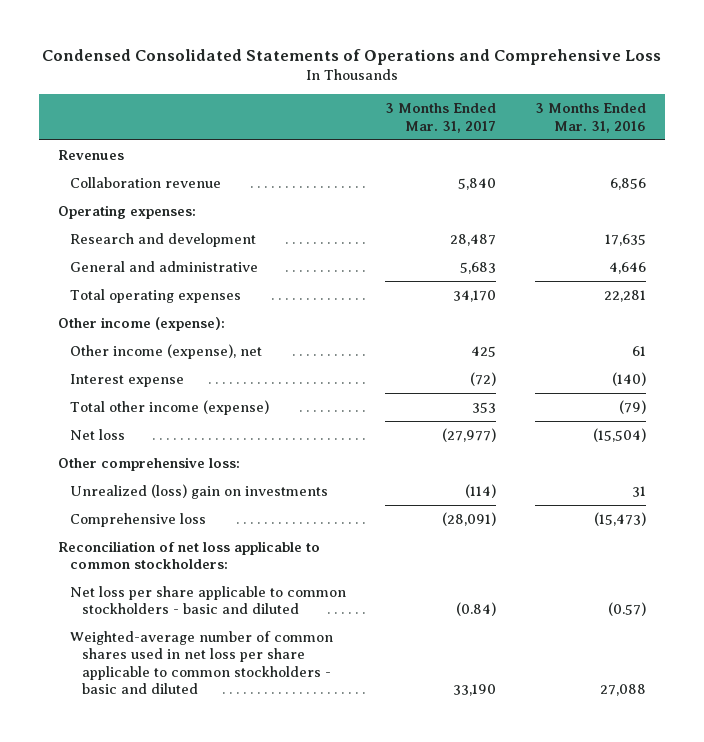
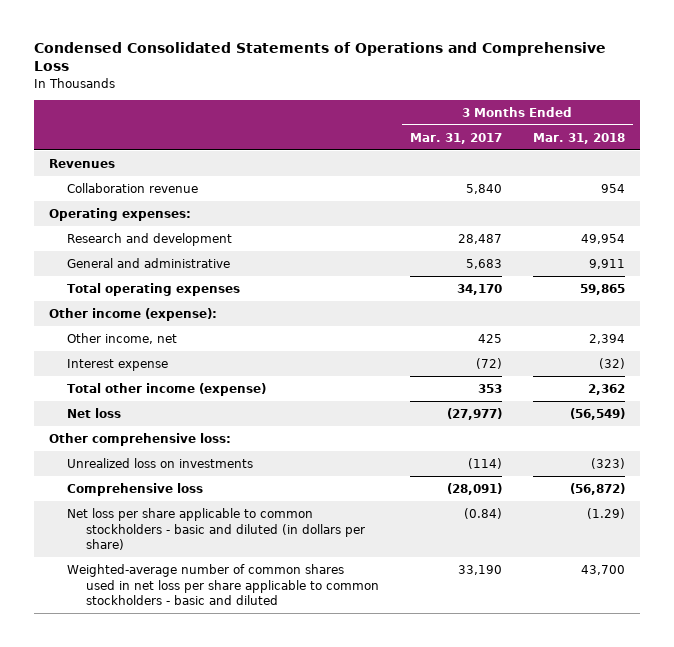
[534,103,646,133] 3 Months Ended Mar. 31, 2016 -> none
none -> [532,132,625,144] Mar. 31, 2018
[69,343,262,359] Other income (expense), net -> [67,332,178,344] Other income, net
[69,483,328,499] Unrealized (loss) gain on investments -> [67,457,254,468] Unrealized loss on investments
[58,540,321,570] Reconciliation of net loss applicable to common stockholders: -> none
[69,585,346,615] Net loss per share applicable to common stockholders - basic and diluted -> [67,507,365,551] Net loss per share applicable to common stockholders - basic and diluted (in dollars per share)

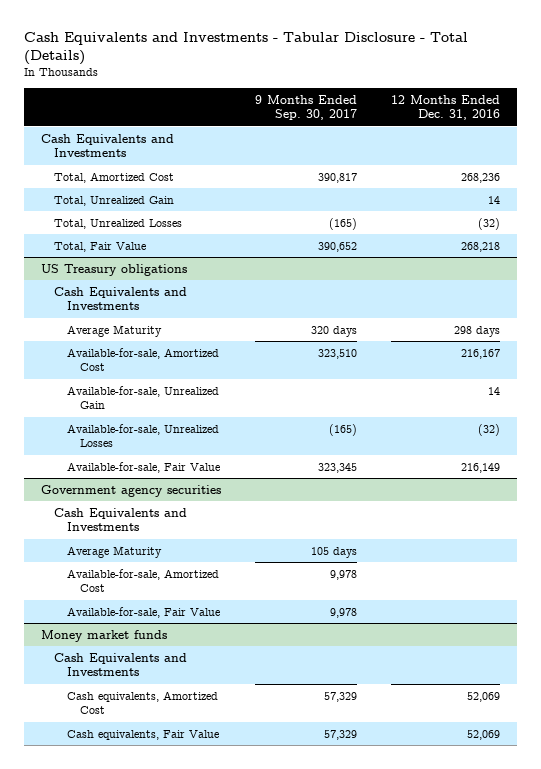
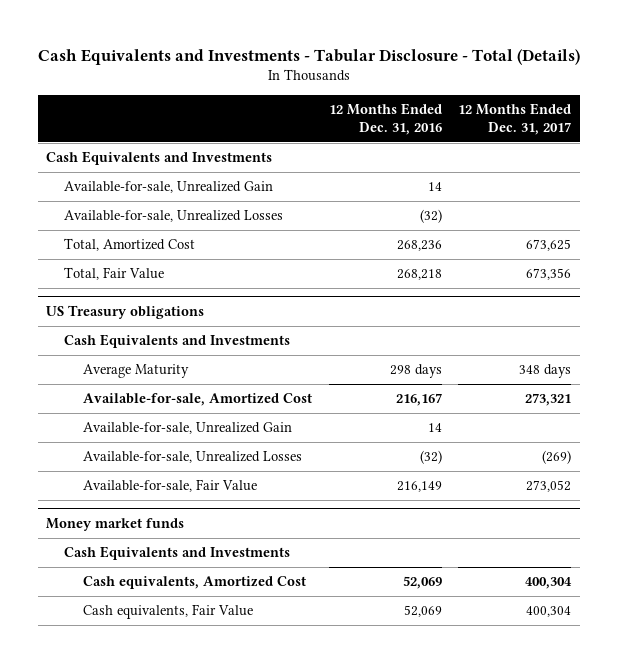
[254,94,357,121] 9 Months Ended Sep. 30, 2017 -> none
none -> [458,103,572,135] 12 Months Ended Dec. 31, 2017
none -> [64,181,274,194] Available-for-sale, Unrealized Gain
none -> [64,210,284,223] Available-for-sale, Unrealized Losses
[53,195,174,206] Total, Unrealized Gain -> none
[53,218,182,229] Total, Unrealized Losses -> none
[40,484,221,497] Government agency securities -> none
[53,507,187,532] Cash Equivalents and Investments -> none
[66,545,162,558] Average Maturity -> none
[66,568,219,593] Available-for-sale, Amortized Cost -> none
[66,606,220,618] Available-for-sale, Fair Value -> none

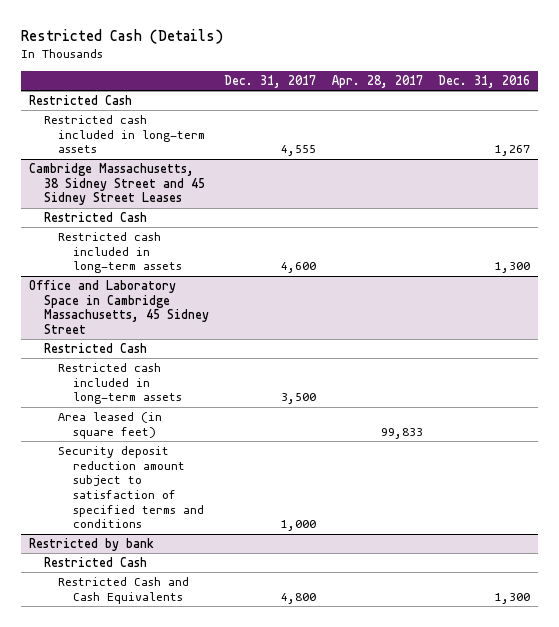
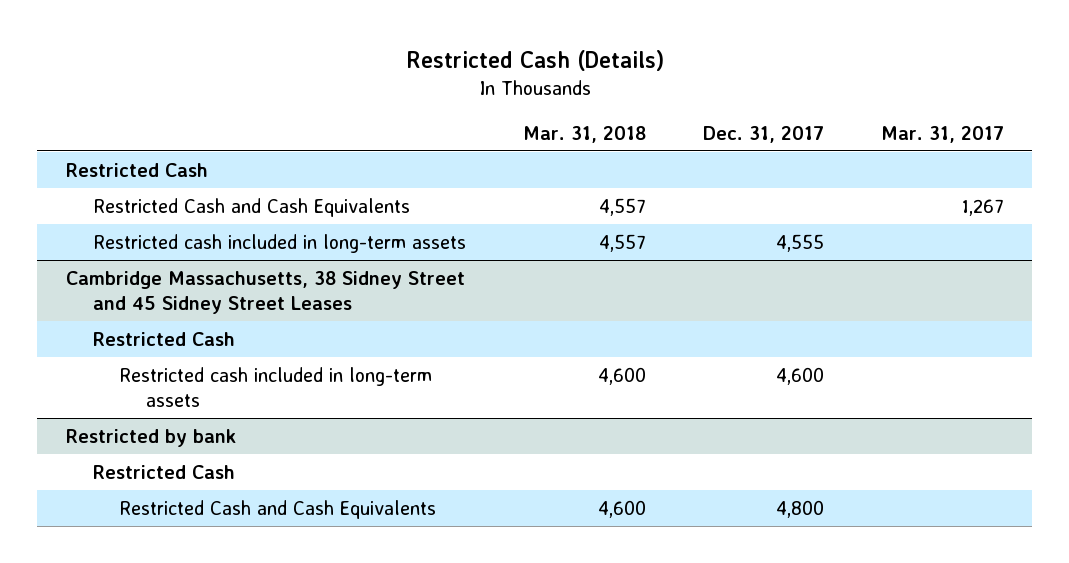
[331,74,423,88] Apr. 28, 2017 -> none
[438,74,531,88] Dec. 31, 2016 -> none
none -> [522,125,646,143] Mar. 31, 2018
none -> [880,125,1004,143] Mar. 31, 2017
none -> [92,197,410,217] Restricted Cash and Cash Equivalents
[28,280,209,335] Office and Laboratory Space in Cambridge Massachusetts, 45 Sidney Street -> none
[43,343,147,354] Restricted Cash -> none
[58,363,182,405] Restricted cash included in long-term assets -> none
[58,412,163,439] Area leased (in square feet) -> none
[58,446,204,529] Security deposit reduction amount subject to satisfaction of specified terms and conditions -> none

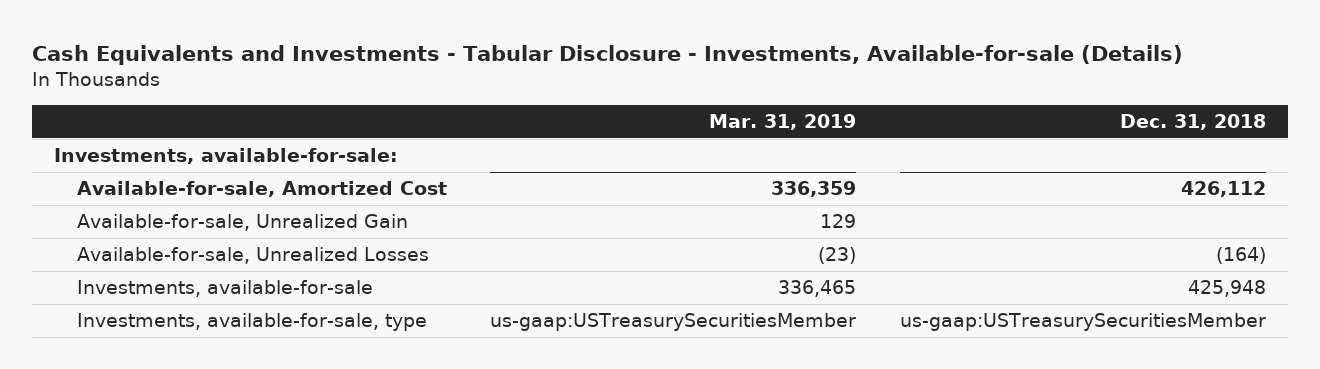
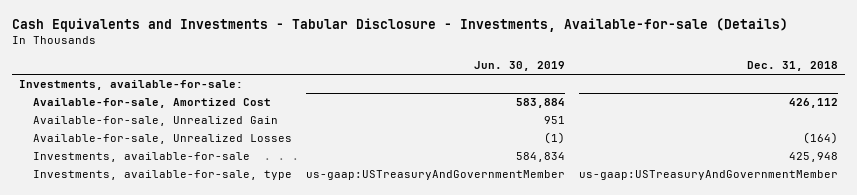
[709,113,857,130] Mar. 31, 2019 -> none
none -> [474,60,566,71] Jun. 30, 2019
[899,313,1266,332] us-gaap:USTreasurySecuritiesMember -> [579,170,839,181] us-gaap:USTreasuryAndGovernmentMember

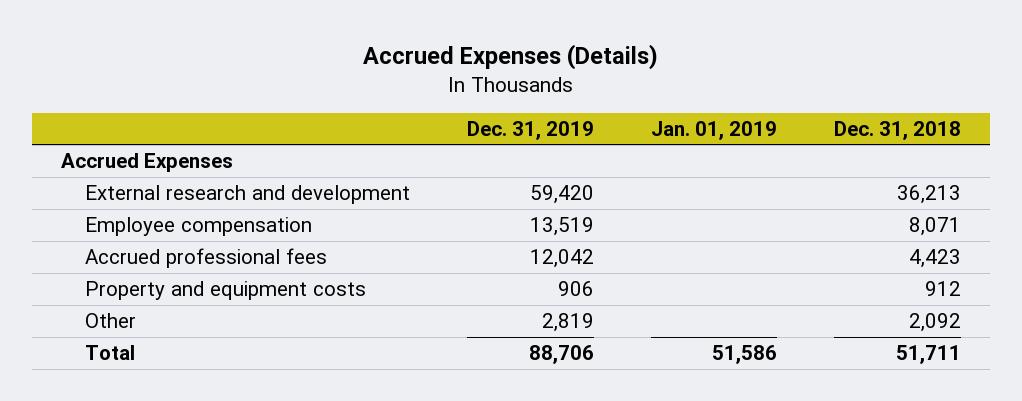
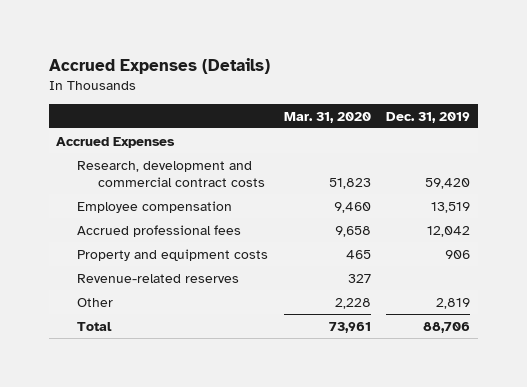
[650,120,777,140] Jan. 01, 2019 -> none
[834,120,962,140] Dec. 31, 2018 -> none
none -> [283,111,371,123] Mar. 31, 2020
[84,185,410,205] External research and development -> [77,160,266,187] Research, development and commercial contract costs
none -> [77,273,240,283] Revenue-related reserves

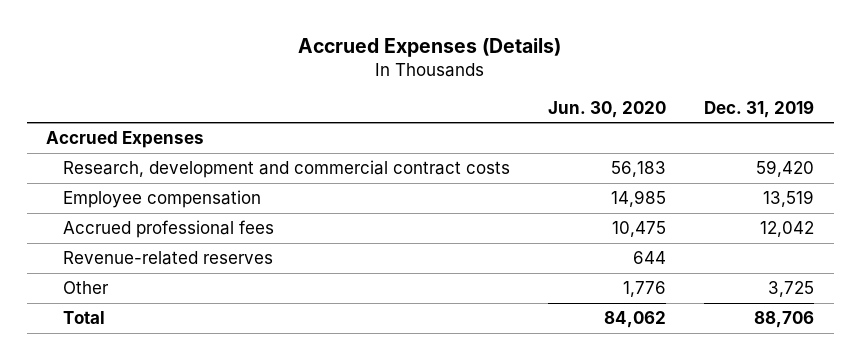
[283,111,371,123] Mar. 31, 2020 -> none
none -> [548,100,667,118] Jun. 30, 2020
[77,248,269,261] Property and equipment costs -> none
[436,297,471,309] 2,819 -> [768,281,815,298] 3,725

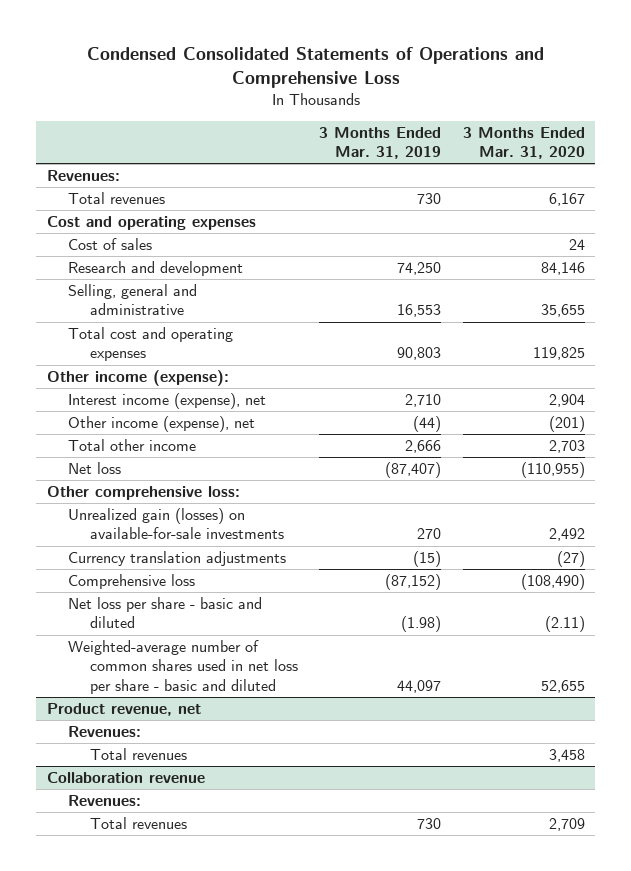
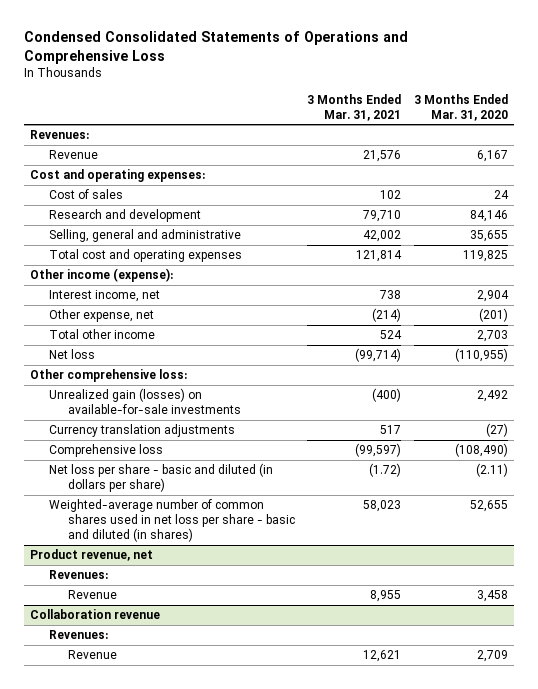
[319,126,442,160] 3 Months Ended Mar. 31, 2019 -> none
none -> [307,93,402,121] 3 Months Ended Mar. 31, 2021
[68,192,166,205] Total revenues -> [48,150,98,160] Revenue
[46,216,256,231] Cost and operating expenses -> [29,169,205,183] Cost and operating expenses:
[68,393,267,410] Interest income (expense), net -> [48,290,160,303] Interest income, net
[68,416,256,433] Other income (expense), net -> [48,309,154,323] Other expense, net
[68,597,263,629] Net loss per share - basic and diluted -> [48,463,273,493] Net loss per share - basic and diluted (in dollars per share)
[68,640,298,694] Weighted-average number of common shares used in net loss per share - basic and diluted -> [48,499,295,543] Weighted-average number of common shares used in net loss per share - basic and diluted (in shares)
[89,748,187,761] Total revenues -> [67,590,117,600] Revenue
[89,817,187,830] Total revenues -> [67,650,117,660] Revenue

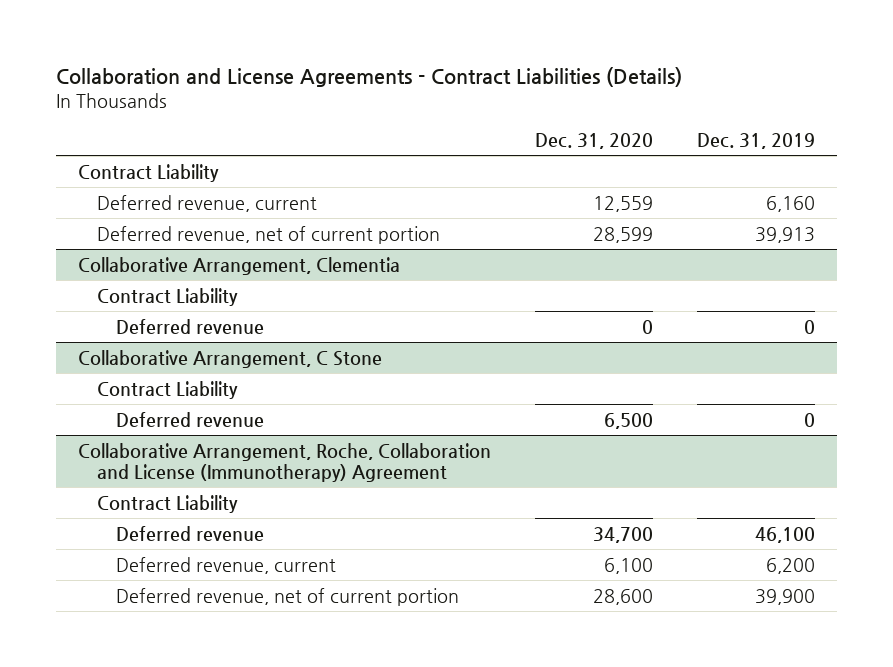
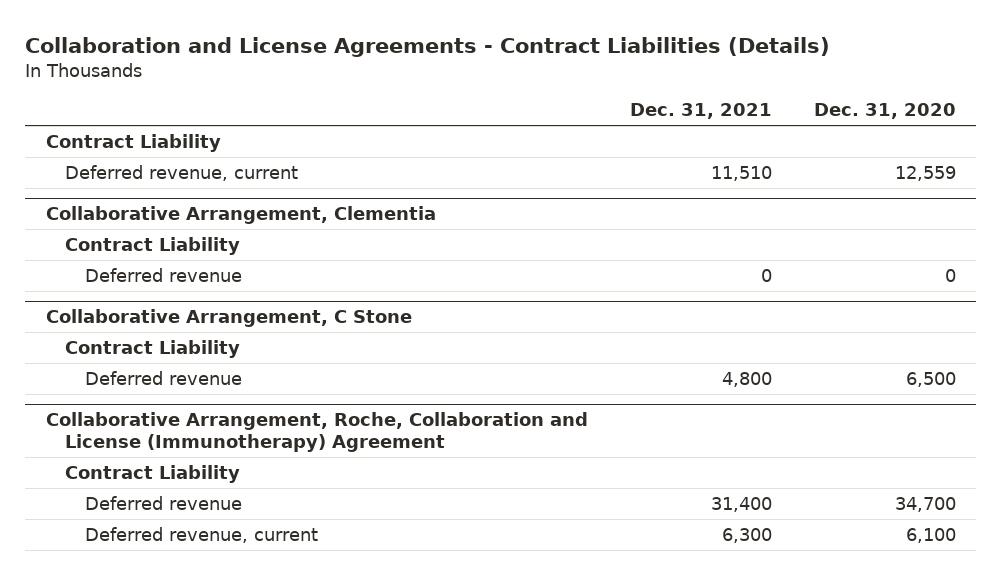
[697,132,816,149] Dec. 31, 2019 -> none
none -> [629,103,772,120] Dec. 31, 2021
[97,225,441,244] Deferred revenue, net of current portion -> none
[115,587,459,606] Deferred revenue, net of current portion -> none

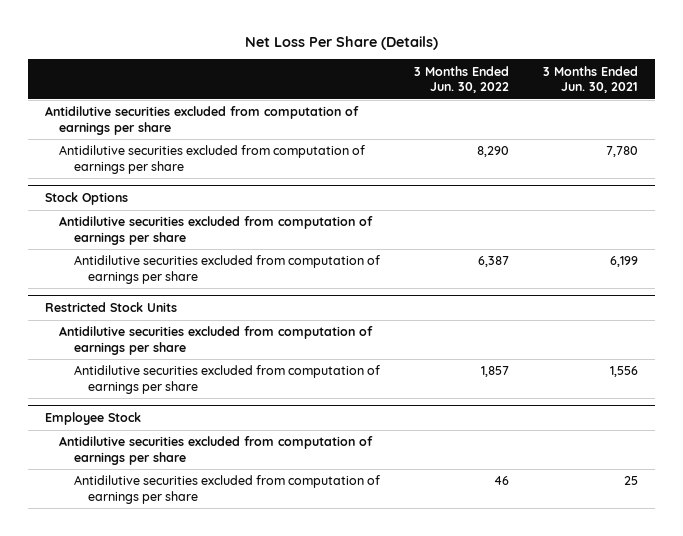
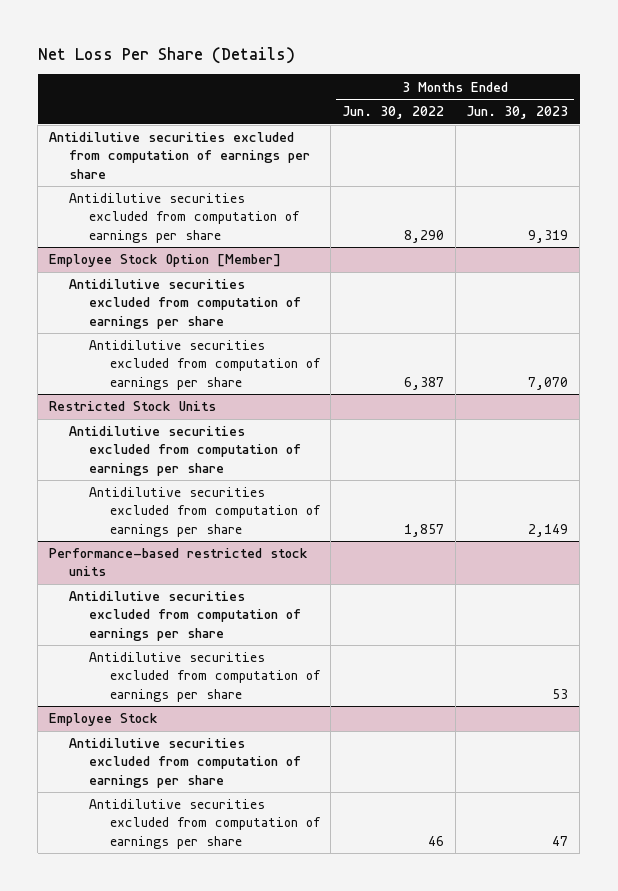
[543,65,639,93] 3 Months Ended Jun. 30, 2021 -> none
none -> [466,106,569,120] Jun. 30, 2023
[44,192,128,206] Stock Options -> [49,254,282,268] Employee Stock Option [Member]
none -> [49,548,309,577] Performance-based restricted stock units
none -> [69,591,302,641] Antidilutive securities excluded from computation of earnings per share
none -> [89,652,321,702] Antidilutive securities excluded from computation of earnings per share

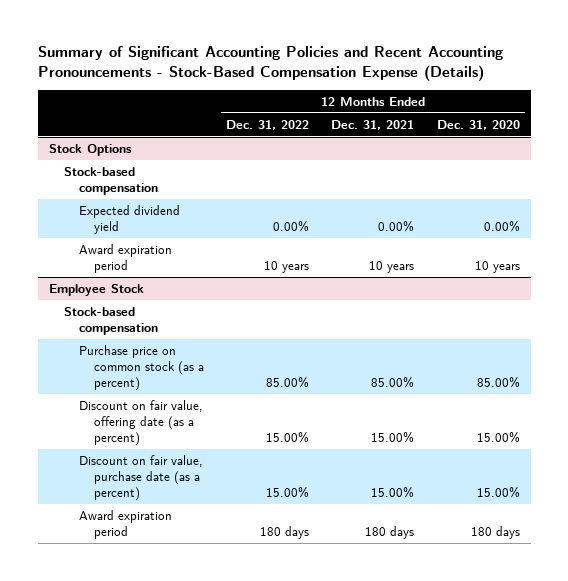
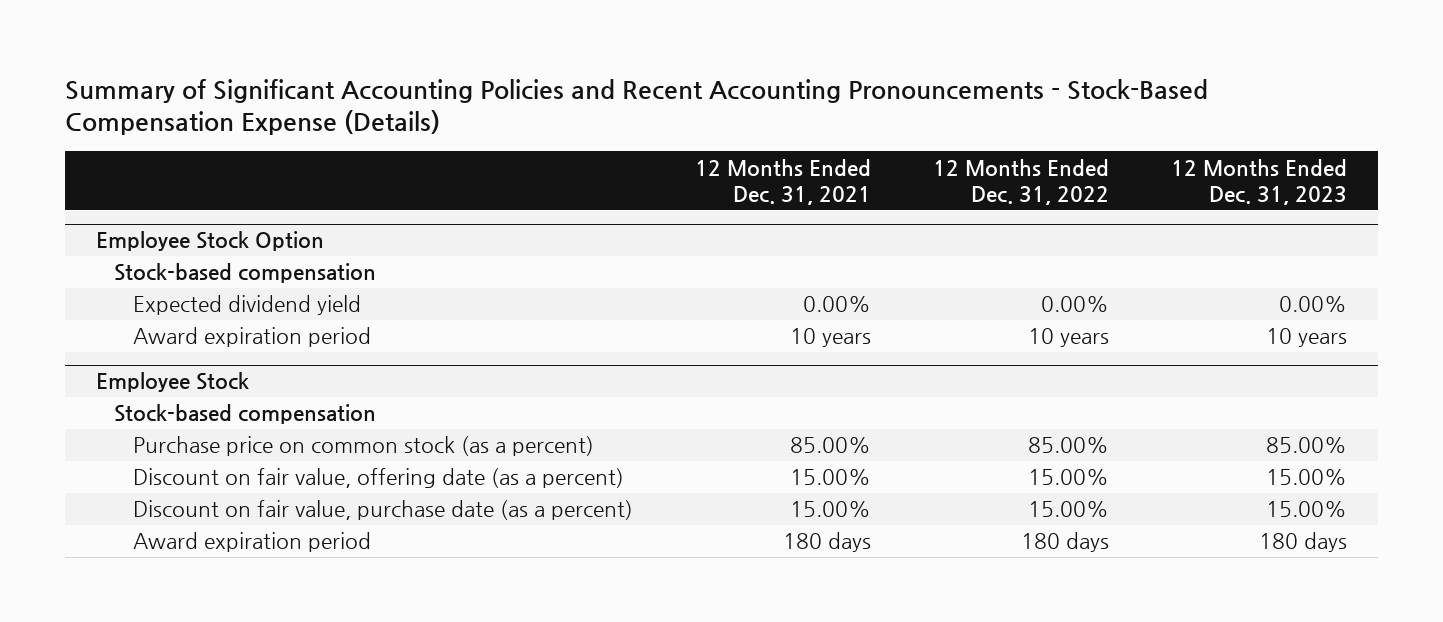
[436,119,520,130] Dec. 31, 2020 -> none
none -> [1170,158,1347,206] 12 Months Ended Dec. 31, 2023
[48,143,132,156] Stock Options -> [95,231,324,252] Employee Stock Option

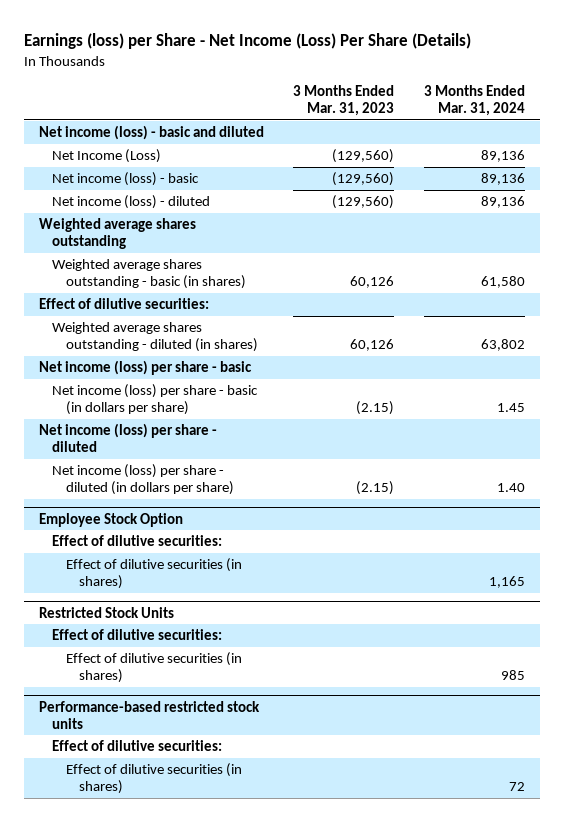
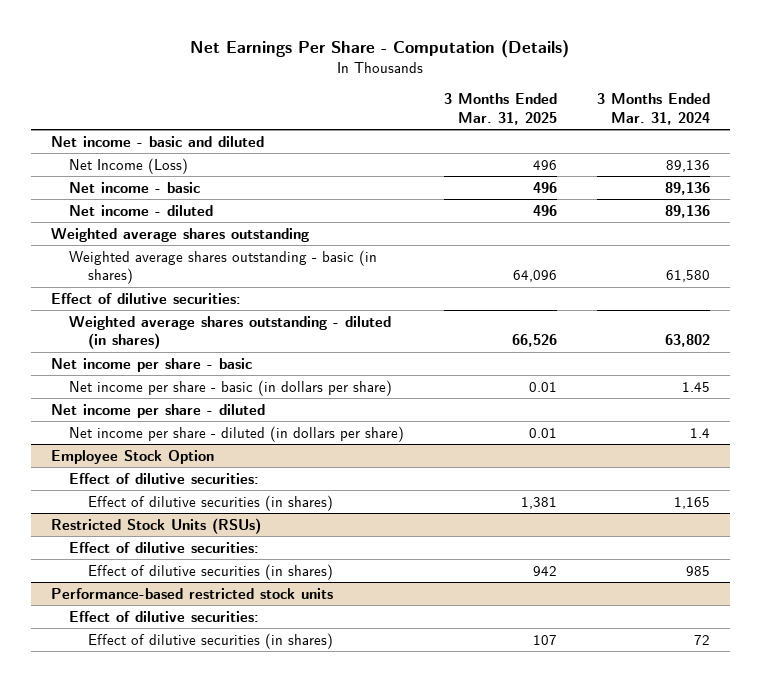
[23,33,471,50] Earnings (loss) per Share - Net Income (Loss) Per Share (Details) -> [190,40,570,59] Net Earnings Per Share - Computation (Details)
[293,84,395,116] 3 Months Ended Mar. 31, 2023 -> none
none -> [444,92,558,125] 3 Months Ended Mar. 31, 2025
[38,125,264,141] Net income (loss) - basic and diluted -> [50,135,264,147] Net income - basic and diluted
[52,172,200,187] Net income (loss) - basic -> [69,181,201,193] Net income - basic
[52,195,211,210] Net income (loss) - diluted -> [69,204,214,216] Net income - diluted
[38,360,252,376] Net income (loss) per share - basic -> [50,357,252,372] Net income per share - basic
[52,384,259,416] Net income (loss) per share - basic (in dollars per share) -> [69,379,393,396] Net income per share - basic (in dollars per share)
[38,423,217,453] Net income (loss) per share - diluted -> [50,403,265,418] Net income per share - diluted
[52,464,234,496] Net income (loss) per share - diluted (in dollars per share) -> [69,425,405,442] Net income per share - diluted (in dollars per share)
[497,483,526,493] 1.40 -> [689,427,710,438] 1.4
[38,606,174,618] Restricted Stock Units -> [50,517,261,534] Restricted Stock Units (RSUs)

